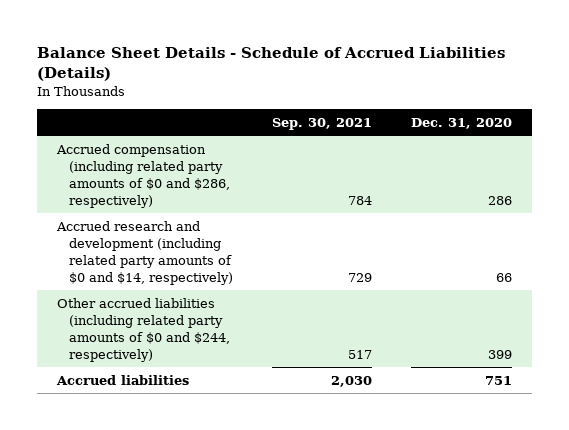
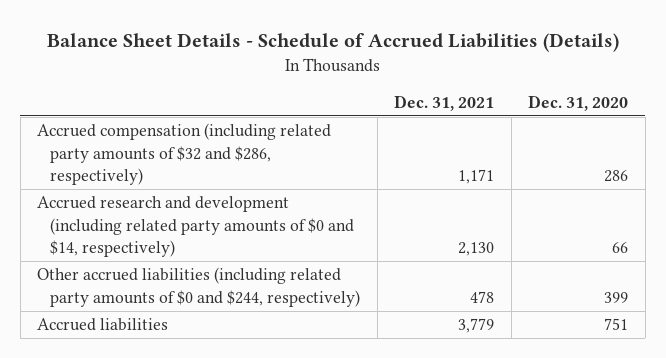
[272,117,373,130] Sep. 30, 2021 -> none
none -> [394,94,495,111] Dec. 31, 2021
[55,143,230,208] Accrued compensation (including related party amounts of $0 and $286, respectively) -> [37,123,332,186] Accrued compensation (including related party amounts of $32 and $286, respectively)

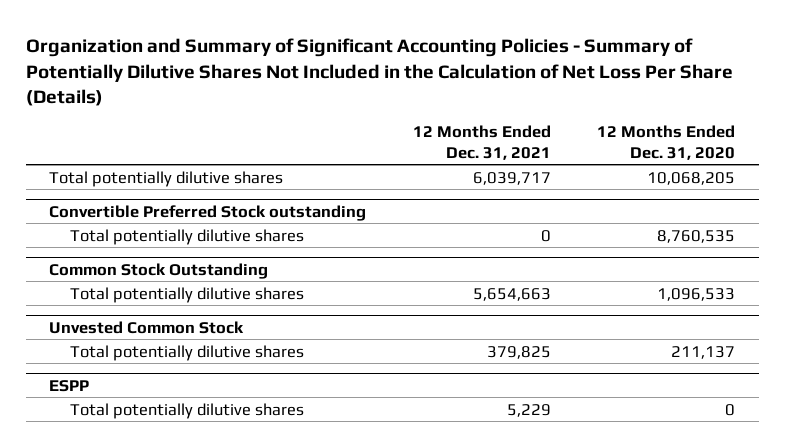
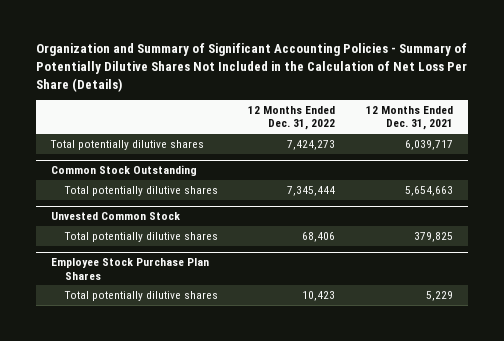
[597,125,736,160] 12 Months Ended Dec. 31, 2020 -> none
none -> [248,106,336,131] 12 Months Ended Dec. 31, 2022
[49,204,367,221] Convertible Preferred Stock outstanding -> none
[69,228,304,245] Total potentially dilutive shares -> none
[49,379,90,392] ESPP -> [51,258,210,280] Employee Stock Purchase Plan Shares

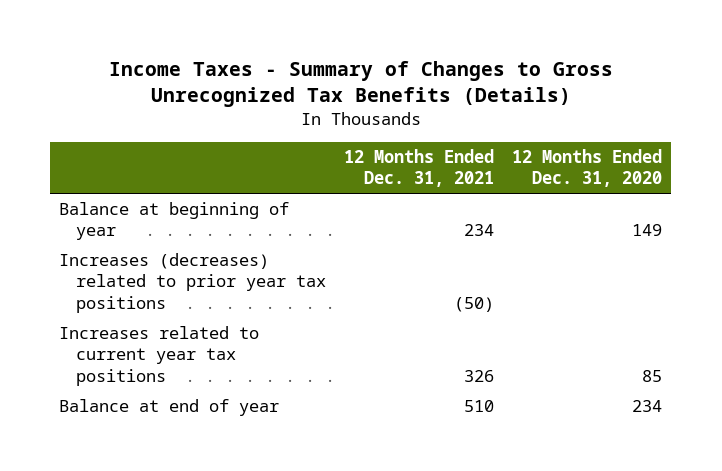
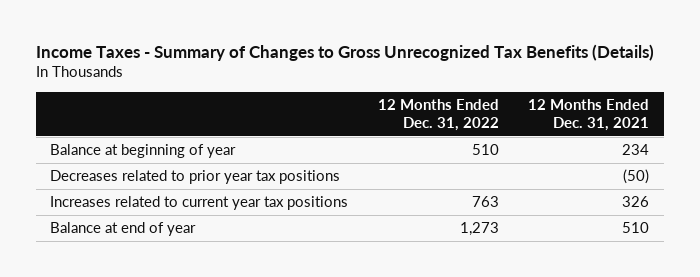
[512,148,663,188] 12 Months Ended Dec. 31, 2020 -> none
none -> [377,98,499,132] 12 Months Ended Dec. 31, 2022
[59,252,327,313] Increases (decreases) related to prior year tax positions -> [50,169,341,184] Decreases related to prior year tax positions

